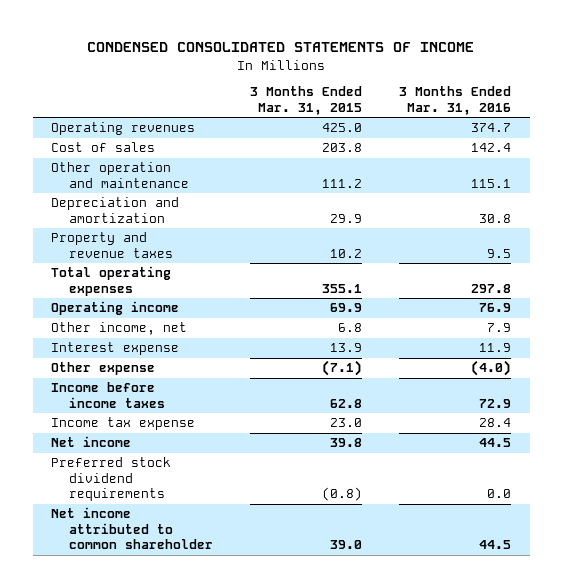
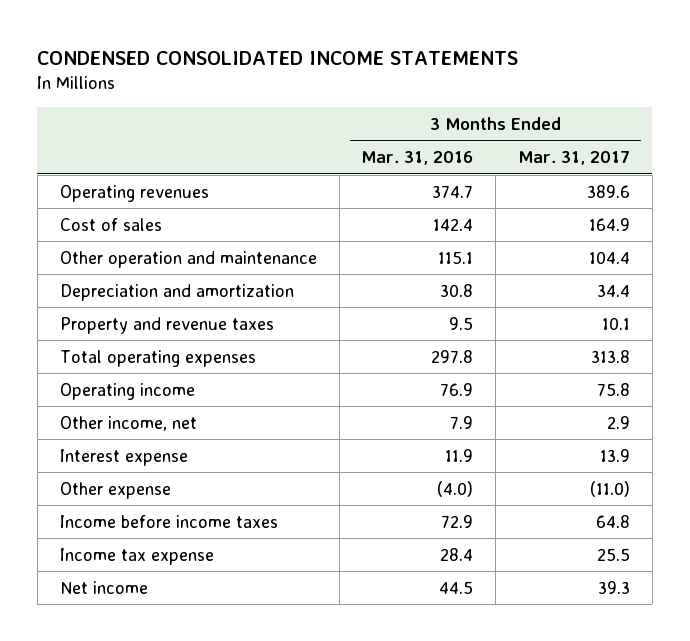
[87,42,475,53] CONDENSED CONSOLIDATED STATEMENTS OF INCOME -> [37,51,519,66] CONDENSED CONSOLIDATED INCOME STATEMENTS
[249,86,362,116] 3 Months Ended Mar. 31, 2015 -> none
none -> [518,151,631,166] Mar. 31, 2017
[51,457,172,502] Preferred stock dividend requirements -> none
[51,507,213,550] Net income attributed to common shareholder -> none

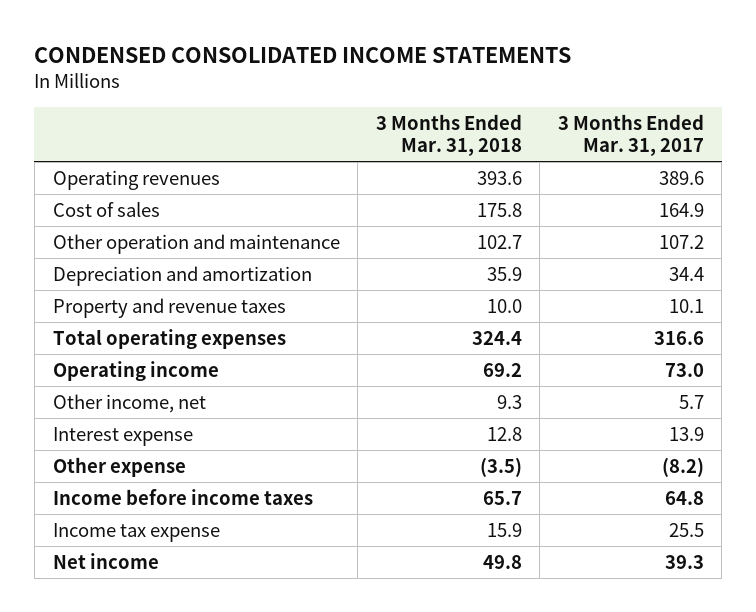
[361,151,474,166] Mar. 31, 2016 -> none
none -> [375,113,522,156] 3 Months Ended Mar. 31, 2018
[589,250,631,264] 104.4 -> [658,234,704,249] 107.2
[591,349,631,363] 313.8 -> [653,330,704,345] 316.6
[597,382,631,396] 75.8 -> [664,362,704,377] 73.0
[607,415,631,429] 2.9 -> [678,394,704,409] 5.7
[590,480,631,497] (11.0) -> [661,456,704,477] (8.2)

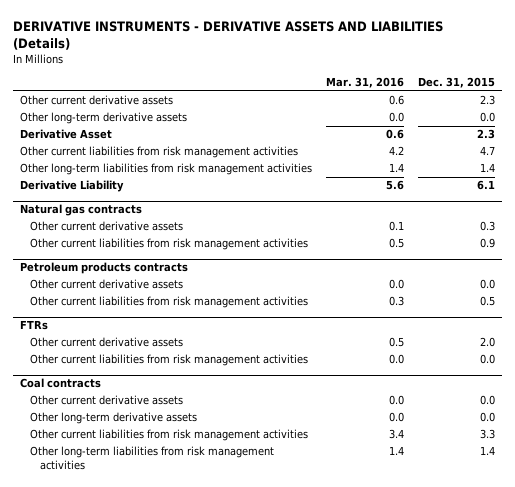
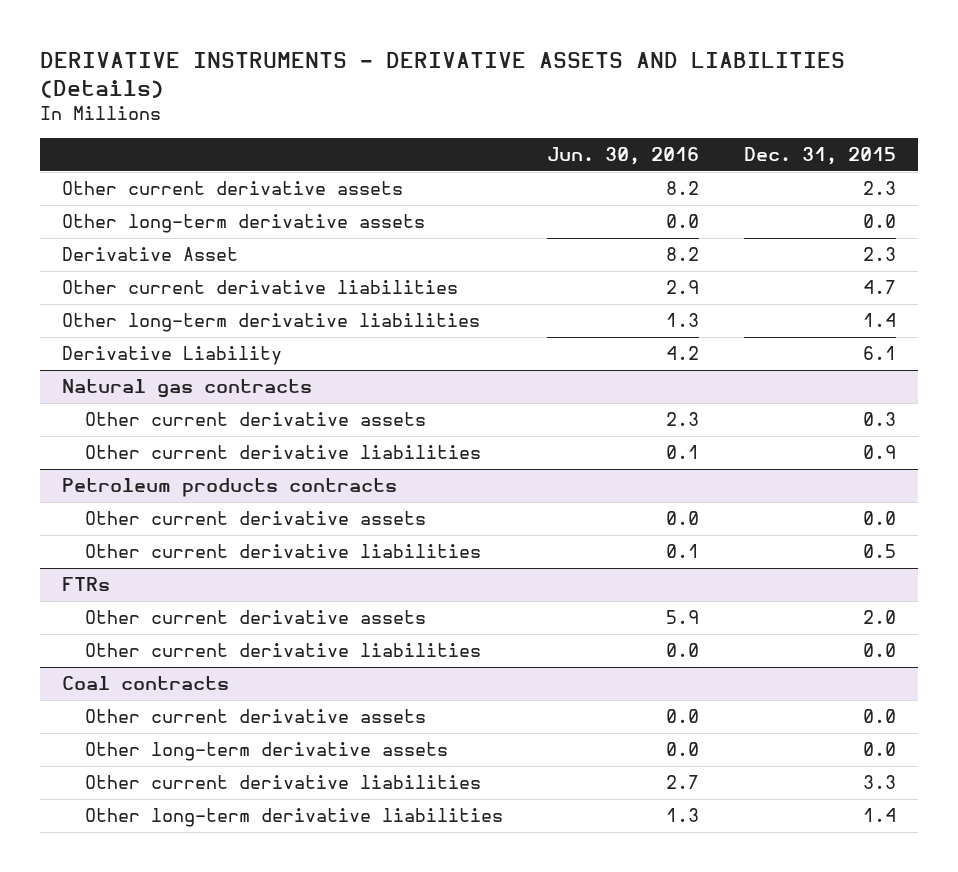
[325,77,404,89] Mar. 31, 2016 -> none
none -> [547,147,700,166] Jun. 30, 2016
[20,146,299,159] Other current liabilities from risk management activities -> [62,280,459,295] Other current derivative liabilities
[20,163,313,176] Other long-term liabilities from risk management activities -> [62,313,481,333] Other long-term derivative liabilities
[30,238,309,251] Other current liabilities from risk management activities -> [84,445,481,460] Other current derivative liabilities
[30,296,309,309] Other current liabilities from risk management activities -> [84,544,481,559] Other current derivative liabilities
[30,354,309,367] Other current liabilities from risk management activities -> [84,643,481,658] Other current derivative liabilities
[30,429,309,442] Other current liabilities from risk management activities -> [84,775,481,790] Other current derivative liabilities
[30,446,275,471] Other long-term liabilities from risk management activities -> [84,808,503,828] Other long-term derivative liabilities

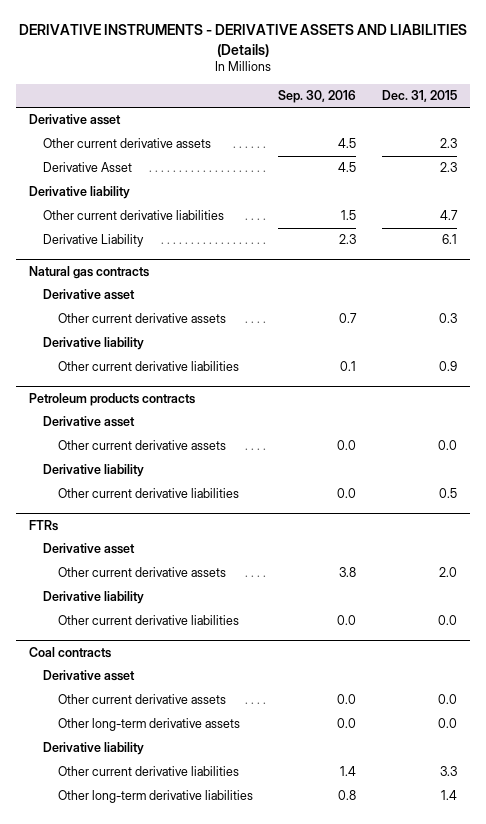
[547,147,700,166] Jun. 30, 2016 -> none
none -> [278,89,357,103] Sep. 30, 2016
none -> [28,114,121,126] Derivative asset
[62,214,426,234] Other long-term derivative assets -> none
none -> [28,186,130,200] Derivative liability
[62,313,481,333] Other long-term derivative liabilities -> none
none -> [43,289,136,301] Derivative asset
none -> [43,337,145,351] Derivative liability
none -> [43,416,136,428] Derivative asset
none -> [43,464,145,478] Derivative liability
none -> [43,543,136,555] Derivative asset
none -> [43,591,145,605] Derivative liability
none -> [43,670,136,682] Derivative asset
none -> [43,742,145,756] Derivative liability

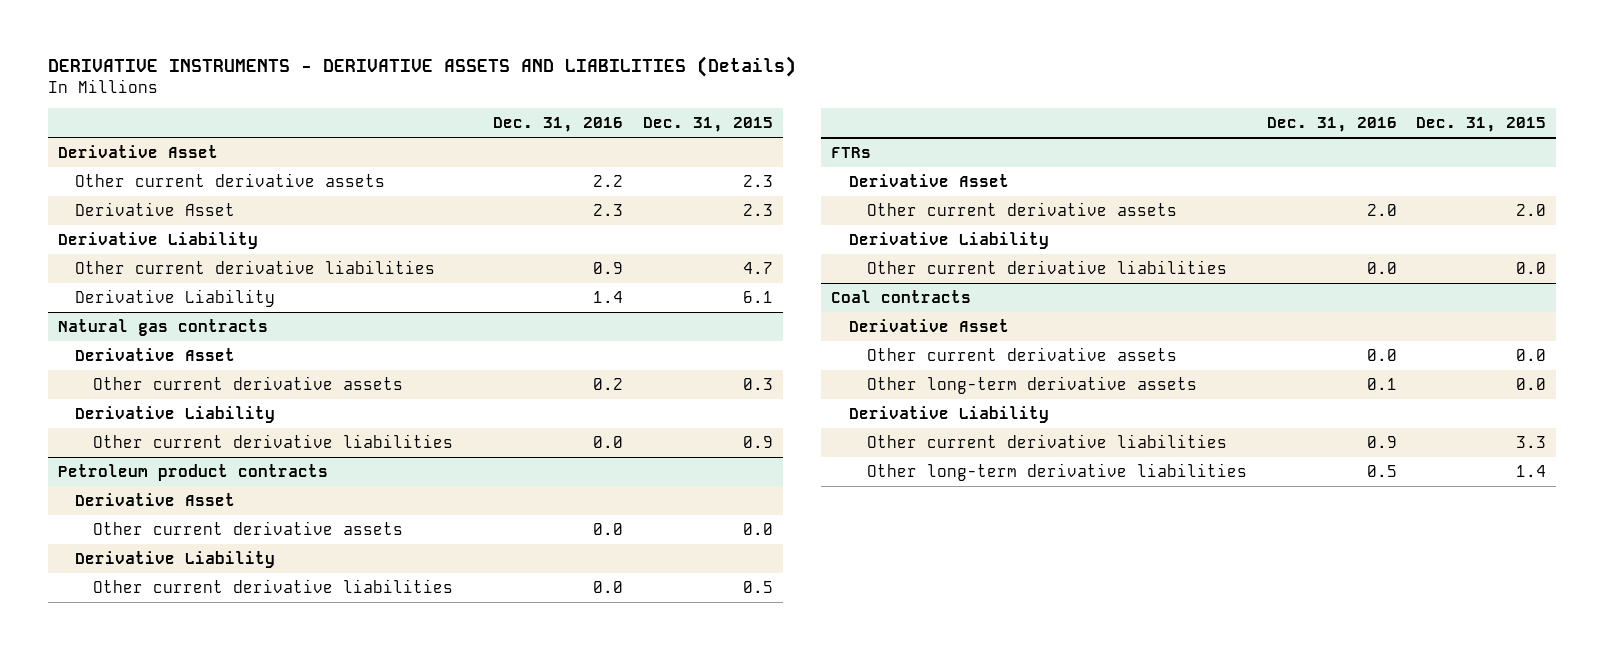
[278,89,357,103] Sep. 30, 2016 -> none
none -> [492,117,623,133] Dec. 31, 2016
[28,114,121,126] Derivative asset -> [57,144,218,158] Derivative Asset
[28,186,130,200] Derivative liability -> [57,231,258,249] Derivative Liability
[43,289,136,301] Derivative asset -> [75,347,236,361] Derivative Asset
[43,337,145,351] Derivative liability -> [75,405,276,423] Derivative Liability
[28,393,195,407] Petroleum products contracts -> [57,463,328,481] Petroleum product contracts
[43,416,136,428] Derivative asset -> [75,492,236,506] Derivative Asset
[43,464,145,478] Derivative liability -> [75,550,276,568] Derivative Liability
[43,543,136,555] Derivative asset -> [849,173,1010,187] Derivative Asset
[43,591,145,605] Derivative liability -> [849,231,1050,249] Derivative Liability
[43,670,136,682] Derivative asset -> [849,318,1010,332] Derivative Asset
[43,742,145,756] Derivative liability -> [849,405,1050,423] Derivative Liability

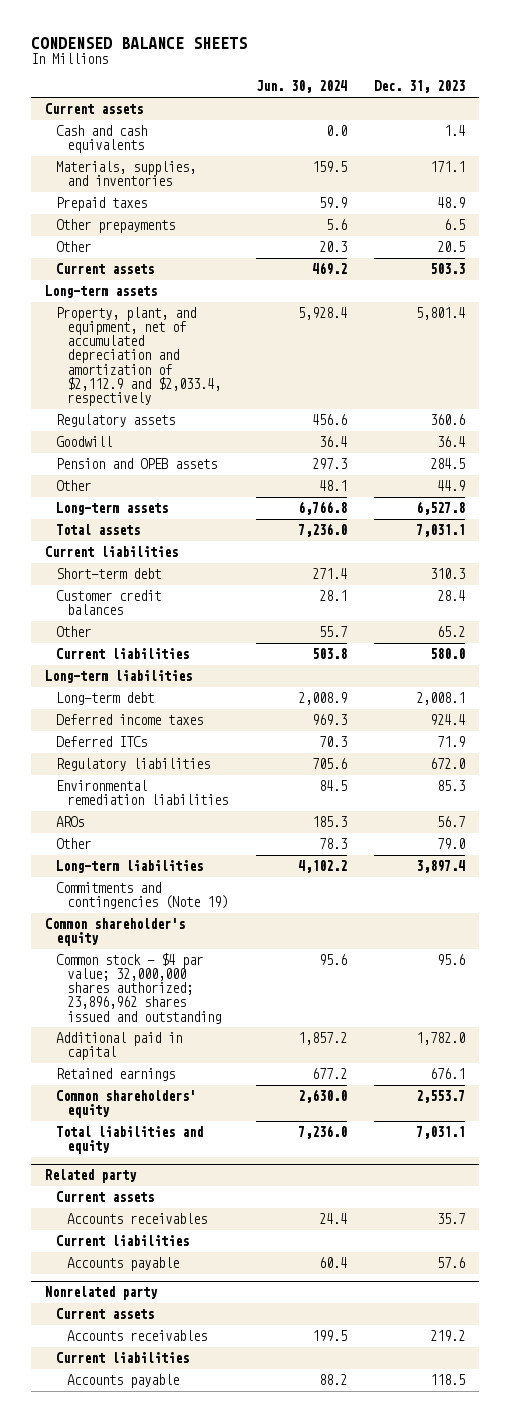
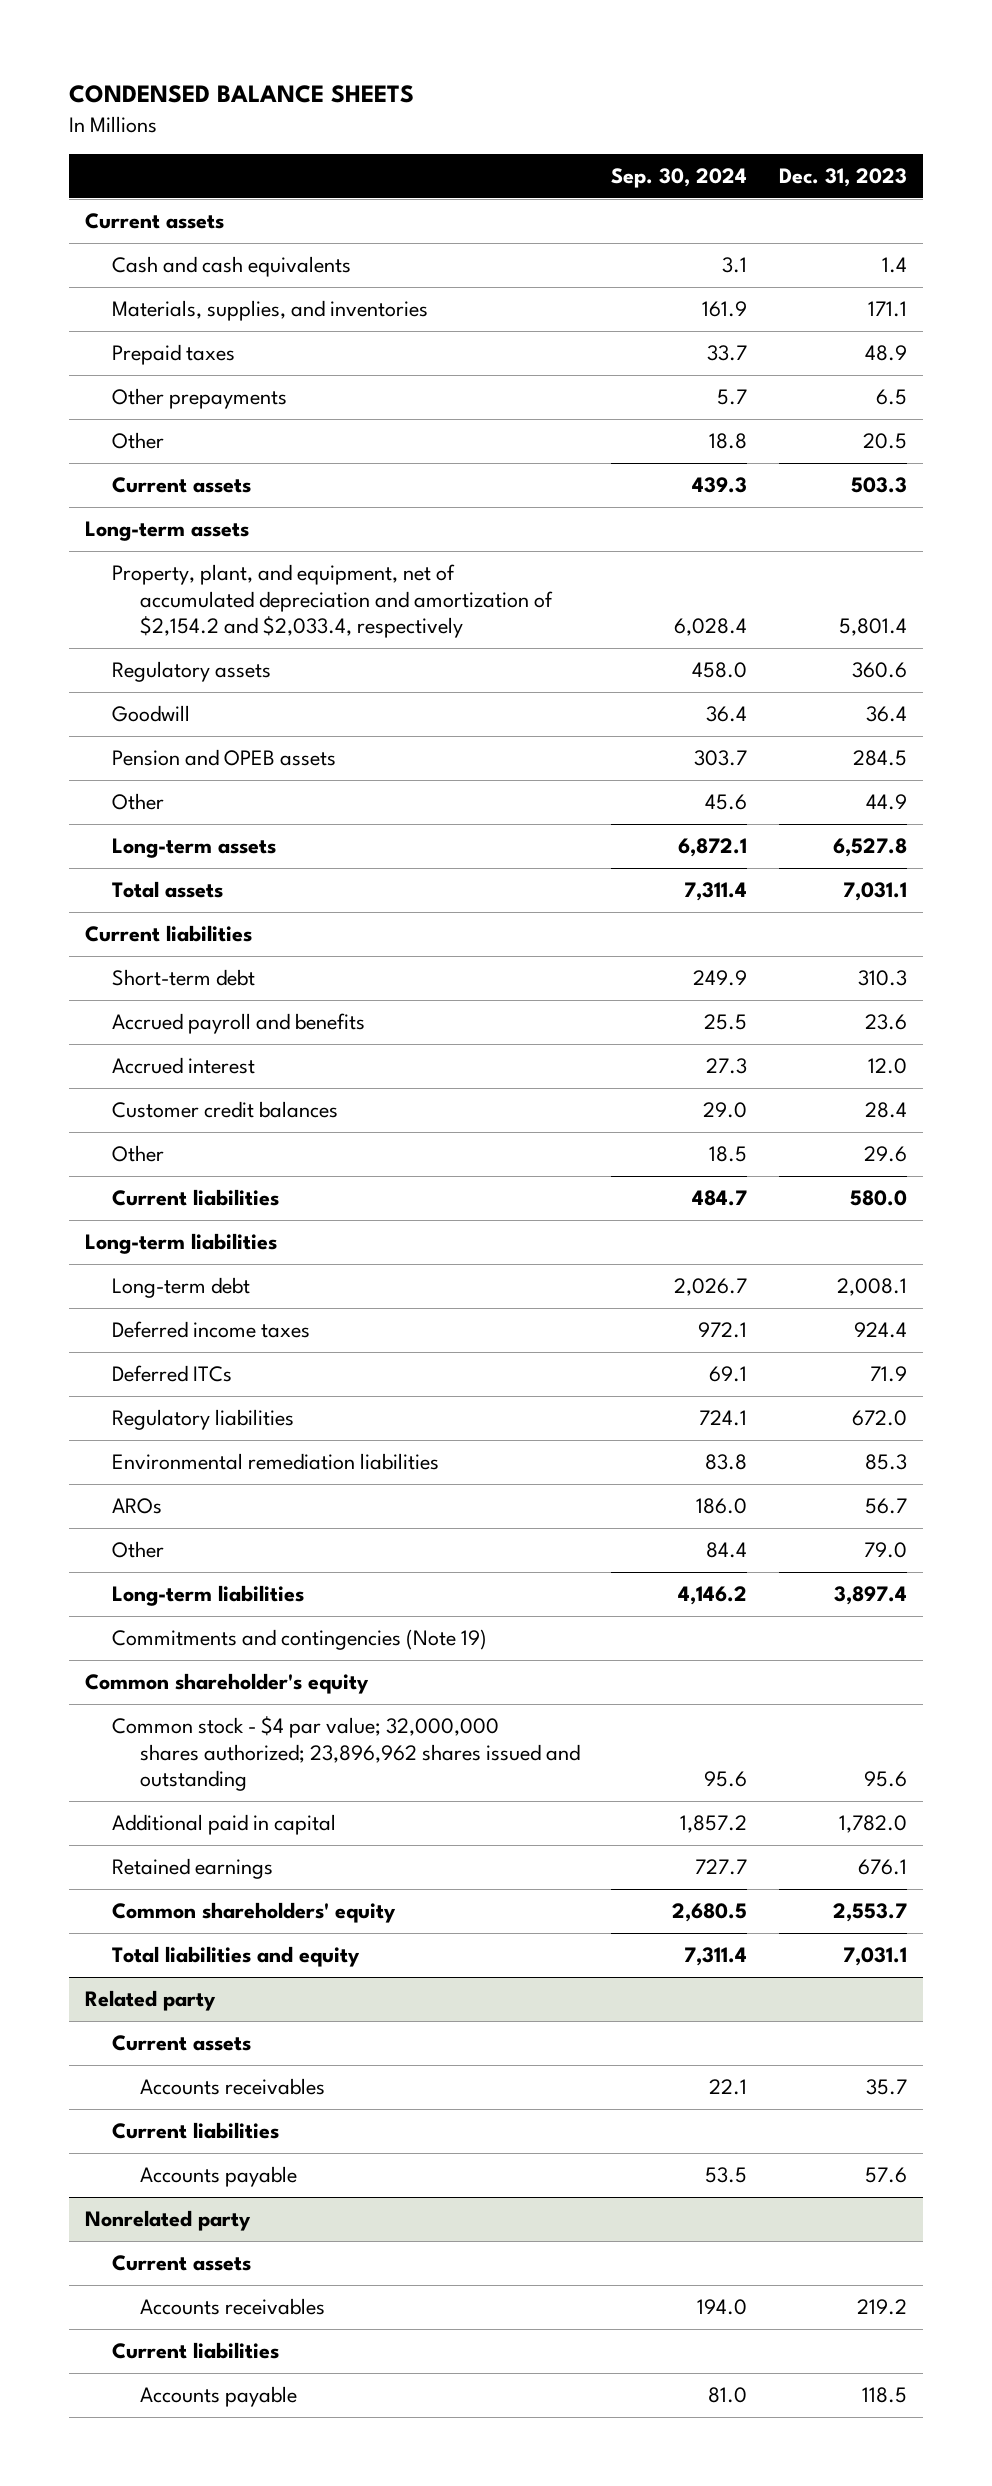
[255,80,347,94] Jun. 30, 2024 -> none
none -> [611,167,748,188] Sep. 30, 2024
[56,307,222,406] Property, plant, and equipment, net of accumulated depreciation and amortization of $2,112.9 and $2,033.4, respectively -> [112,564,553,639] Property, plant, and equipment, net of accumulated depreciation and amortization of $2,154.2 and $2,033.4, respectively
none -> [112,1013,366,1035] Accrued payroll and benefits
none -> [112,1057,256,1075] Accrued interest
[437,626,466,638] 65.2 -> [864,1146,908,1163] 29.6

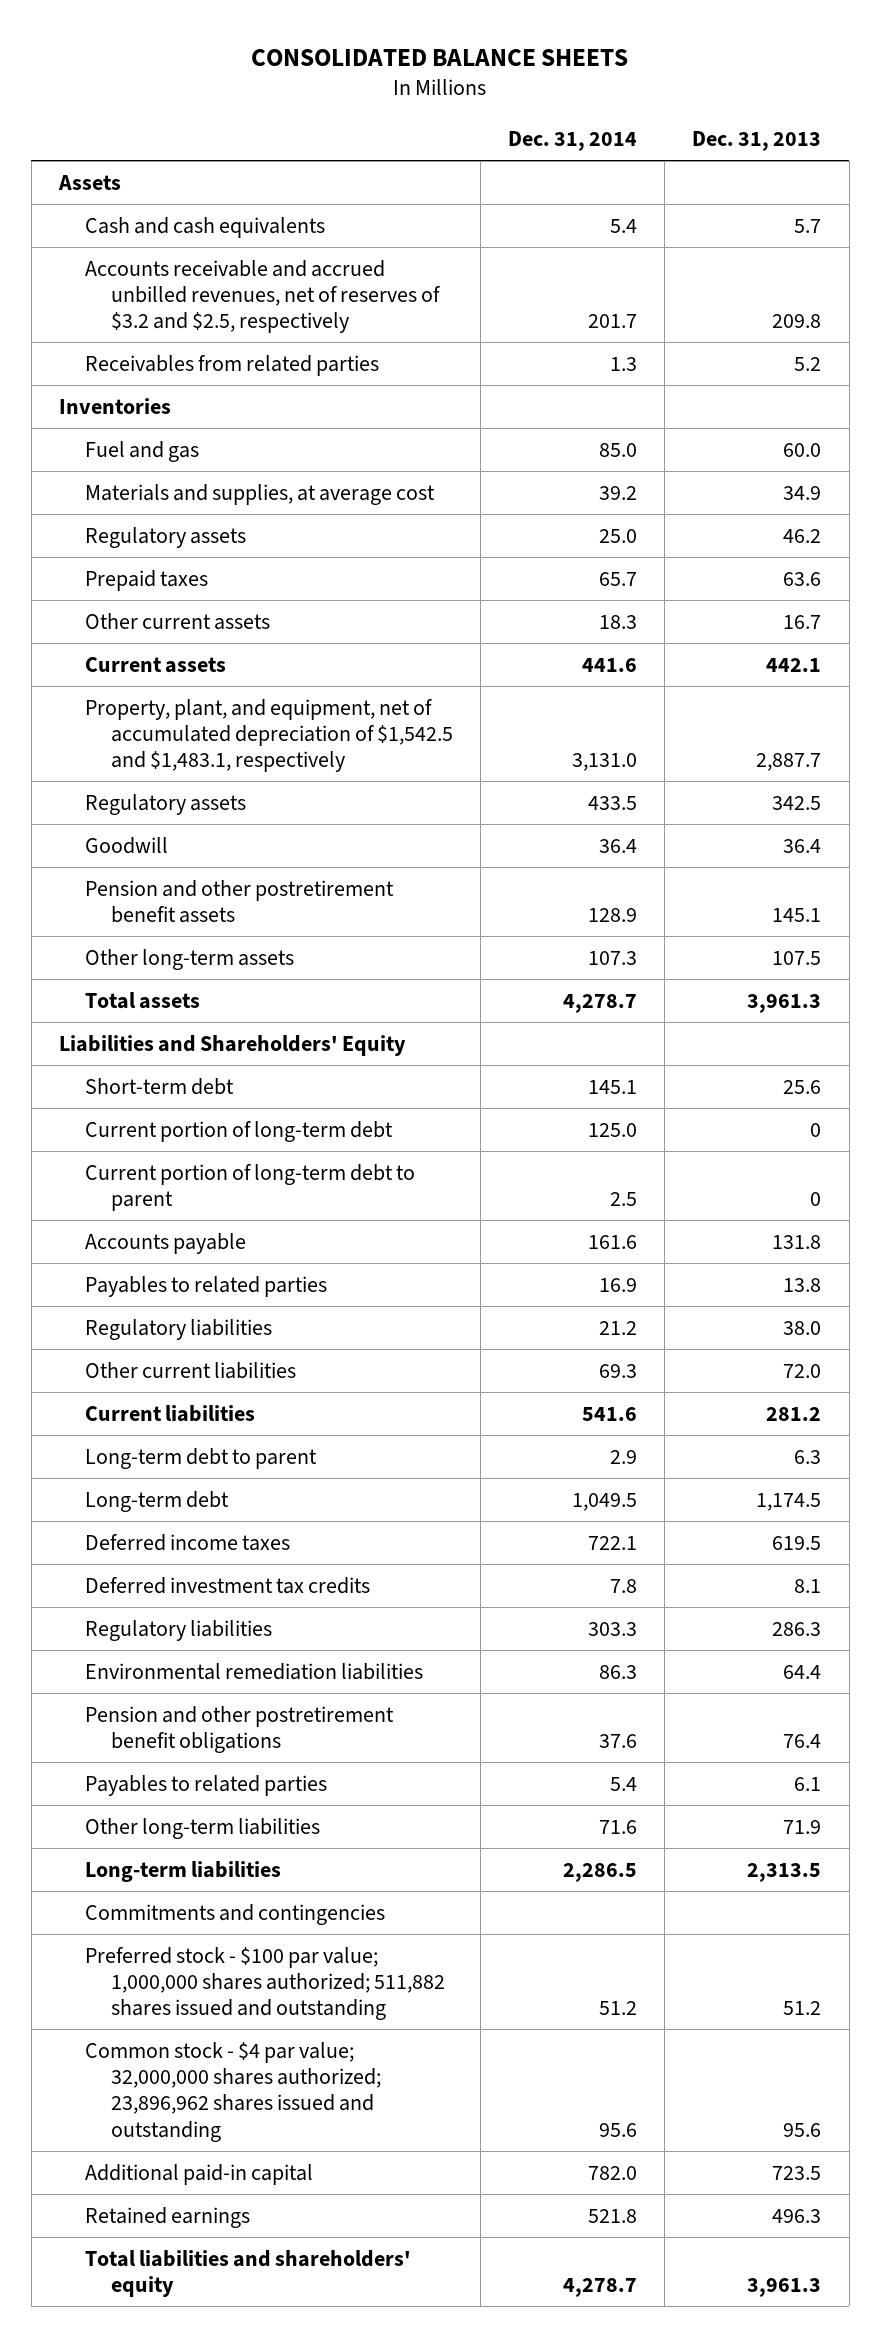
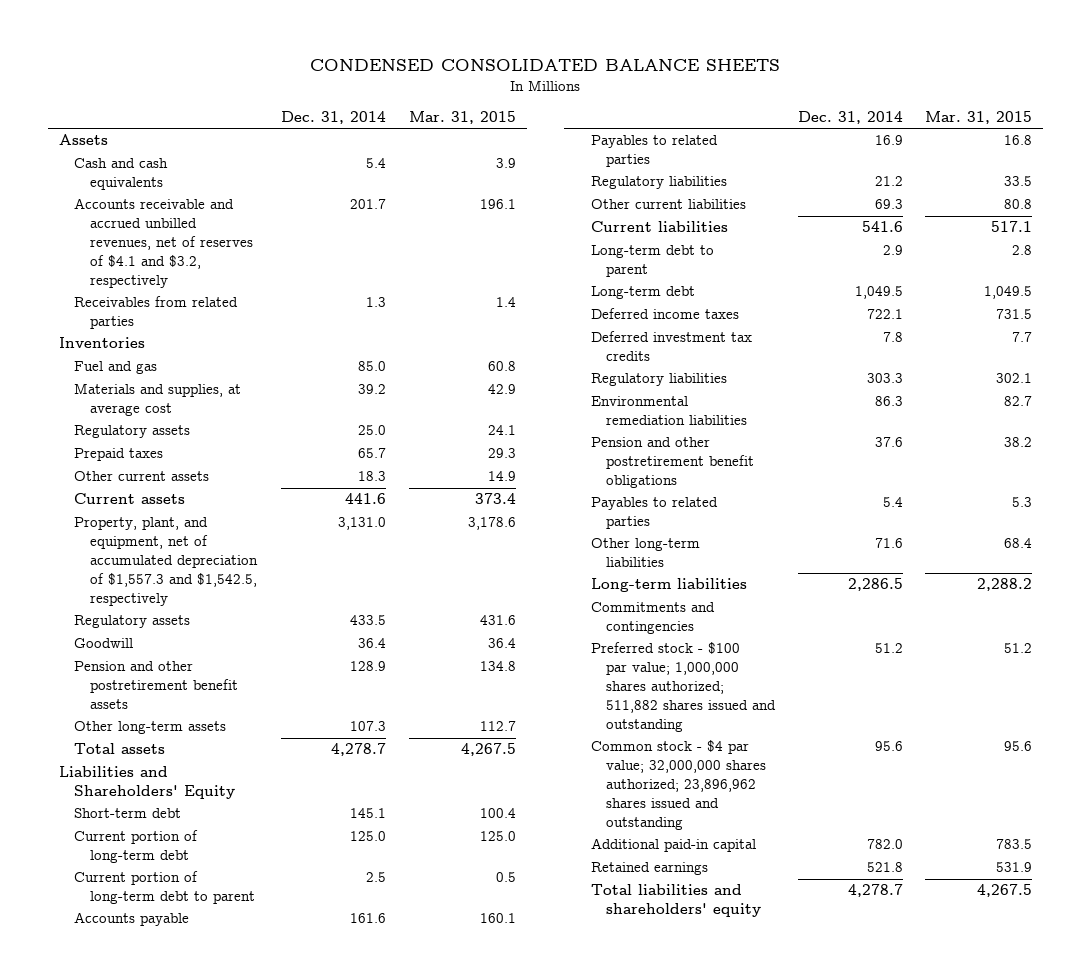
[251,48,629,66] CONSOLIDATED BALANCE SHEETS -> [310,58,781,71] CONDENSED CONSOLIDATED BALANCE SHEETS
[692,131,822,152] Dec. 31, 2013 -> none
none -> [408,111,516,125] Mar. 31, 2015
[84,259,441,334] Accounts receivable and accrued unbilled revenues, net of reserves of $3.2 and $2.5, respectively -> [74,198,253,288] Accounts receivable and accrued unbilled revenues, net of reserves of $4.1 and $3.2, respectively
[84,698,453,773] Property, plant, and equipment, net of accumulated depreciation of $1,542.5 and $1,483.1, respectively -> [74,517,258,606] Property, plant, and equipment, net of accumulated depreciation of $1,557.3 and $1,542.5, respectively

